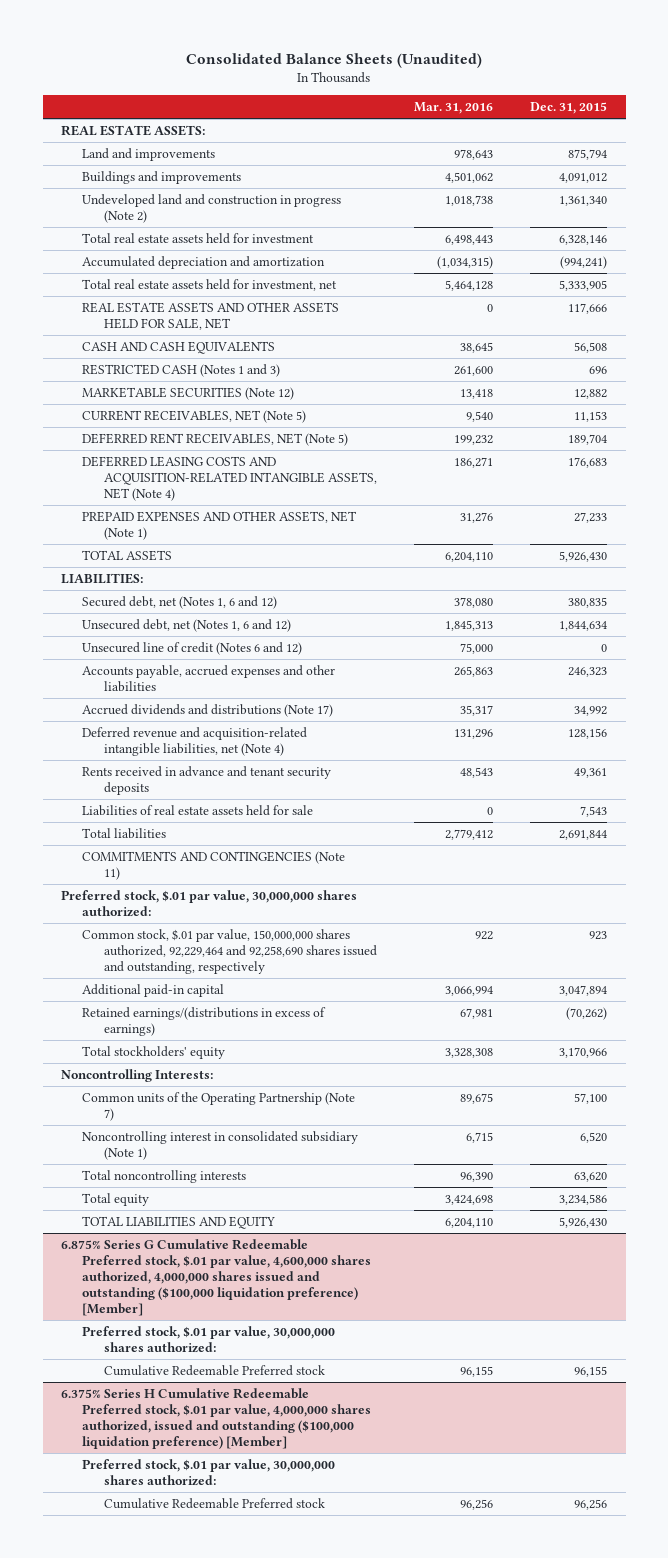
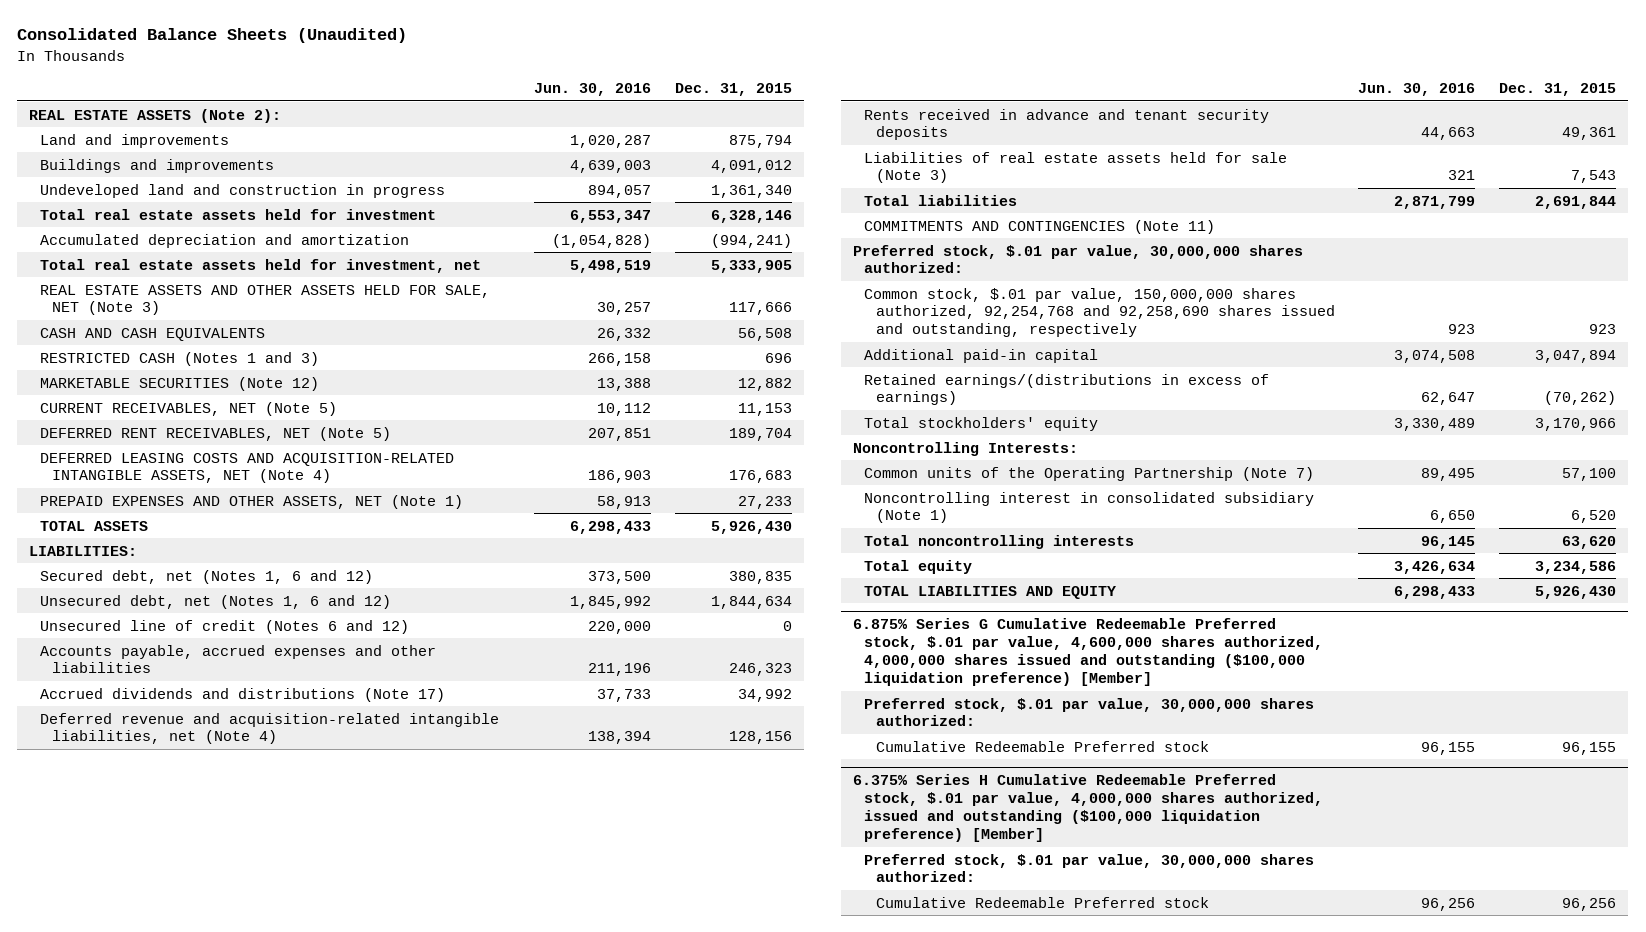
[414,102,494,115] Mar. 31, 2016 -> none
none -> [534,83,652,97] Jun. 30, 2016
[61,124,206,136] REAL ESTATE ASSETS: -> [29,108,282,123] REAL ESTATE ASSETS (Note 2):
[82,193,342,223] Undeveloped land and construction in progress (Note 2) -> [40,183,446,198] Undeveloped land and construction in progress
[82,301,340,330] REAL ESTATE ASSETS AND OTHER ASSETS HELD FOR SALE, NET -> [40,284,491,316] REAL ESTATE ASSETS AND OTHER ASSETS HELD FOR SALE, NET (Note 3)
[82,804,314,816] Liabilities of real estate assets held for sale -> [864,151,1288,184] Liabilities of real estate assets held for sale (Note 3)
[82,928,377,974] Common stock, $.01 par value, 150,000,000 shares authorized, 92,229,464 and 92,258,690 shares issued and outstanding, respectively -> [864,287,1335,338] Common stock, $.01 par value, 150,000,000 shares authorized, 92,254,768 and 92,258,690 shares issued and outstanding, respectively

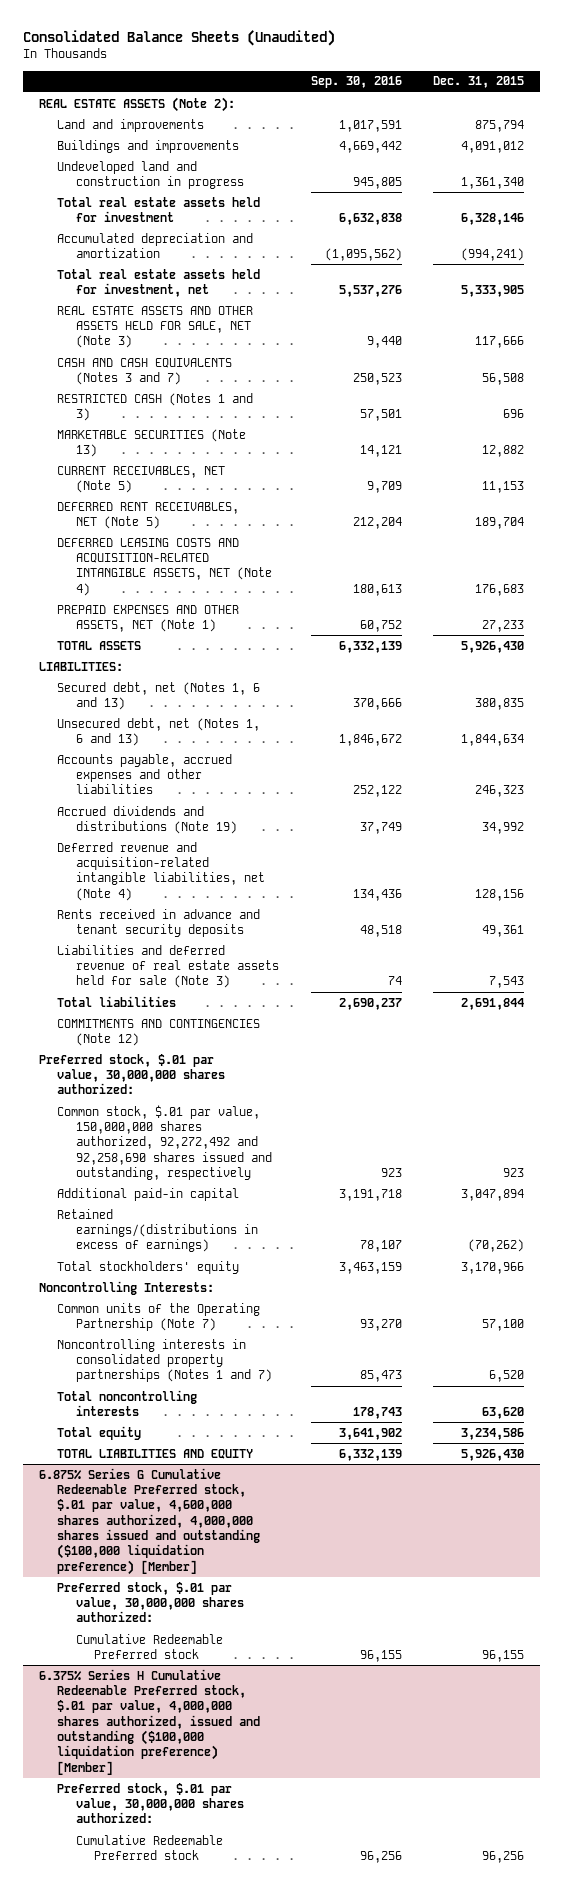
[534,83,652,97] Jun. 30, 2016 -> none
none -> [310,76,402,89] Sep. 30, 2016
[40,327,266,341] CASH AND CASH EQUIVALENTS -> [57,357,233,386] CASH AND CASH EQUIVALENTS (Notes 3 and 7)
[40,376,320,391] MARKETABLE SECURITIES (Note 12) -> [57,428,247,458] MARKETABLE SECURITIES (Note 13)
[40,619,410,634] Unsecured line of credit (Notes 6 and 12) -> none
[40,569,374,584] Secured debt, net (Notes 1, 6 and 12) -> [57,681,261,711] Secured debt, net (Notes 1, 6 and 13)
[40,594,392,609] Unsecured debt, net (Notes 1, 6 and 12) -> [57,717,261,747] Unsecured debt, net (Notes 1, 6 and 13)
[40,687,446,702] Accrued dividends and distributions (Note 17) -> [57,805,237,835] Accrued dividends and distributions (Note 19)
[864,151,1288,184] Liabilities of real estate assets held for sale (Note 3) -> [57,944,279,989] Liabilities and deferred revenue of real estate assets held for sale (Note 3)
[864,219,1216,234] COMMITMENTS AND CONTINGENCIES (Note 11) -> [57,1018,261,1047] COMMITMENTS AND CONTINGENCIES (Note 12)
[864,287,1335,338] Common stock, $.01 par value, 150,000,000 shares authorized, 92,254,768 and 92,258,690 shares issued and outstanding, respectively -> [57,1104,272,1181] Common stock, $.01 par value, 150,000,000 shares authorized, 92,272,492 and 92,258,690 shares issued and outstanding, respectively
[864,491,1315,524] Noncontrolling interest in consolidated subsidiary (Note 1) -> [57,1338,272,1383] Noncontrolling interests in consolidated property partnerships (Notes 1 and 7)

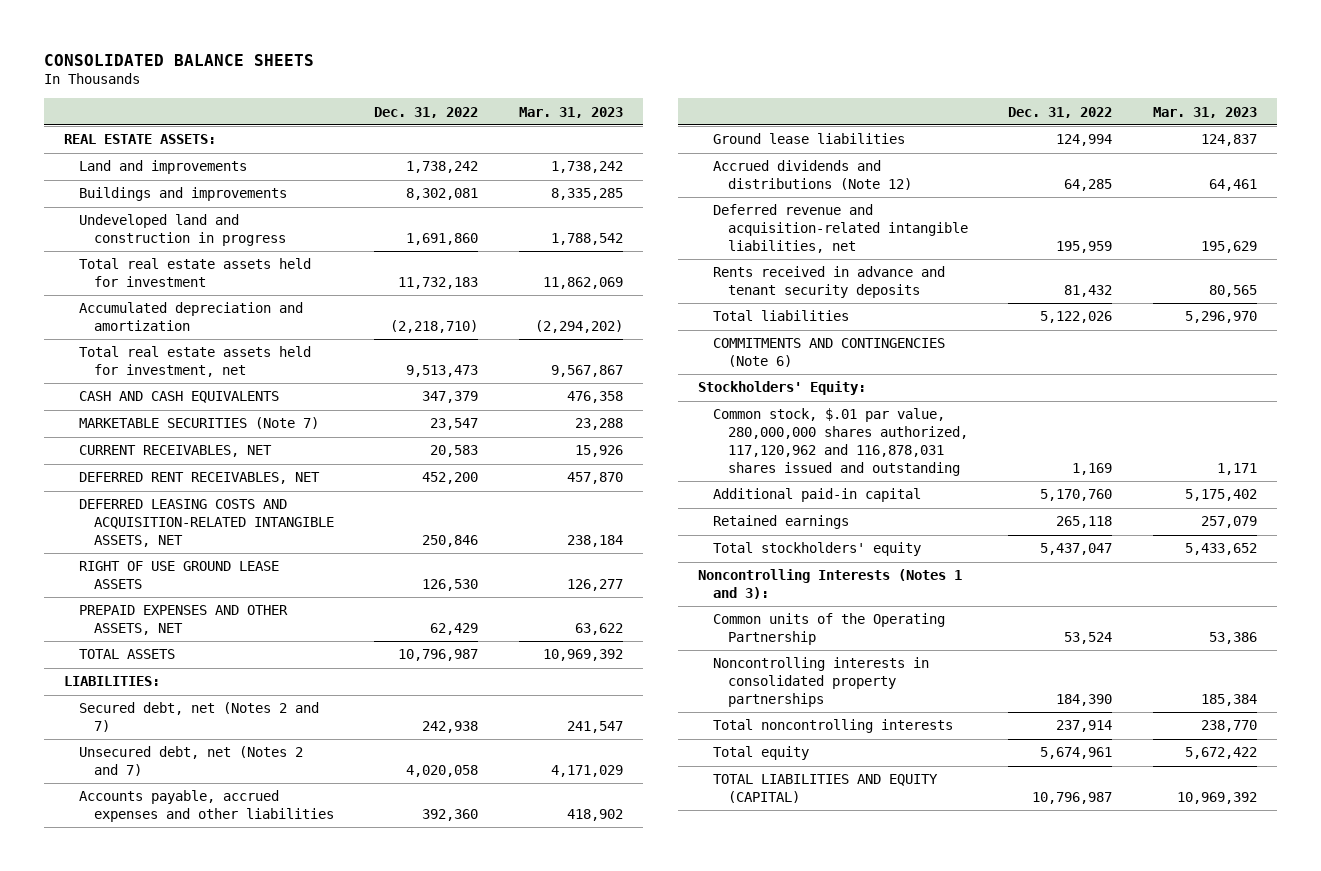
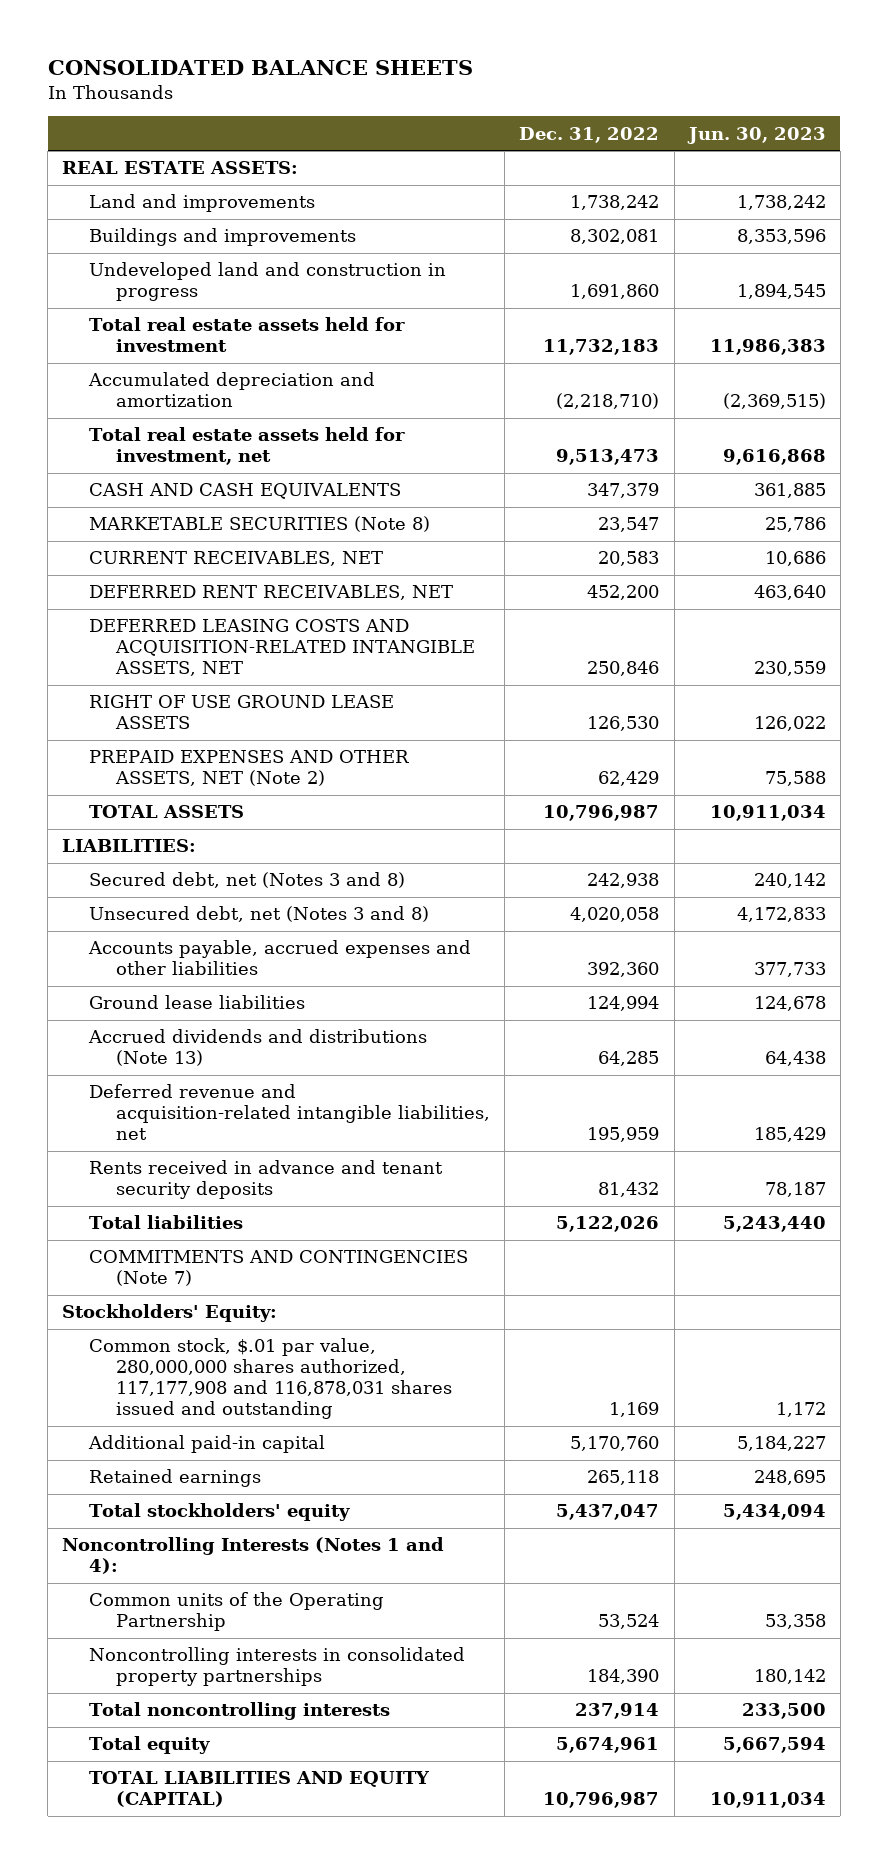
[518,106,623,118] Mar. 31, 2023 -> none
none -> [686,126,826,144] Jun. 30, 2023
[79,417,320,430] MARKETABLE SECURITIES (Note 7) -> [89,516,431,533] MARKETABLE SECURITIES (Note 8)
[79,605,289,636] PREPAID EXPENSES AND OTHER ASSETS, NET -> [89,750,410,787] PREPAID EXPENSES AND OTHER ASSETS, NET (Note 2)
[79,702,320,733] Secured debt, net (Notes 2 and 7) -> [89,872,406,889] Secured debt, net (Notes 3 and 8)
[79,746,304,777] Unsecured debt, net (Notes 2 and 7) -> [89,906,430,923] Unsecured debt, net (Notes 3 and 8)
[712,160,912,191] Accrued dividends and distributions (Note 12) -> [88,1029,428,1067] Accrued dividends and distributions (Note 13)
[712,338,945,368] COMMITMENTS AND CONTINGENCIES (Note 6) -> [89,1250,469,1287] COMMITMENTS AND CONTINGENCIES (Note 7)
[712,408,968,476] Common stock, $.01 par value, 280,000,000 shares authorized, 117,120,962 and 116,878,031 shares issued and outstanding -> [89,1338,453,1420] Common stock, $.01 par value, 280,000,000 shares authorized, 117,177,908 and 116,878,031 shares issued and outstanding
[698,569,963,600] Noncontrolling Interests (Notes 1 and 3): -> [62,1537,445,1575] Noncontrolling Interests (Notes 1 and 4):

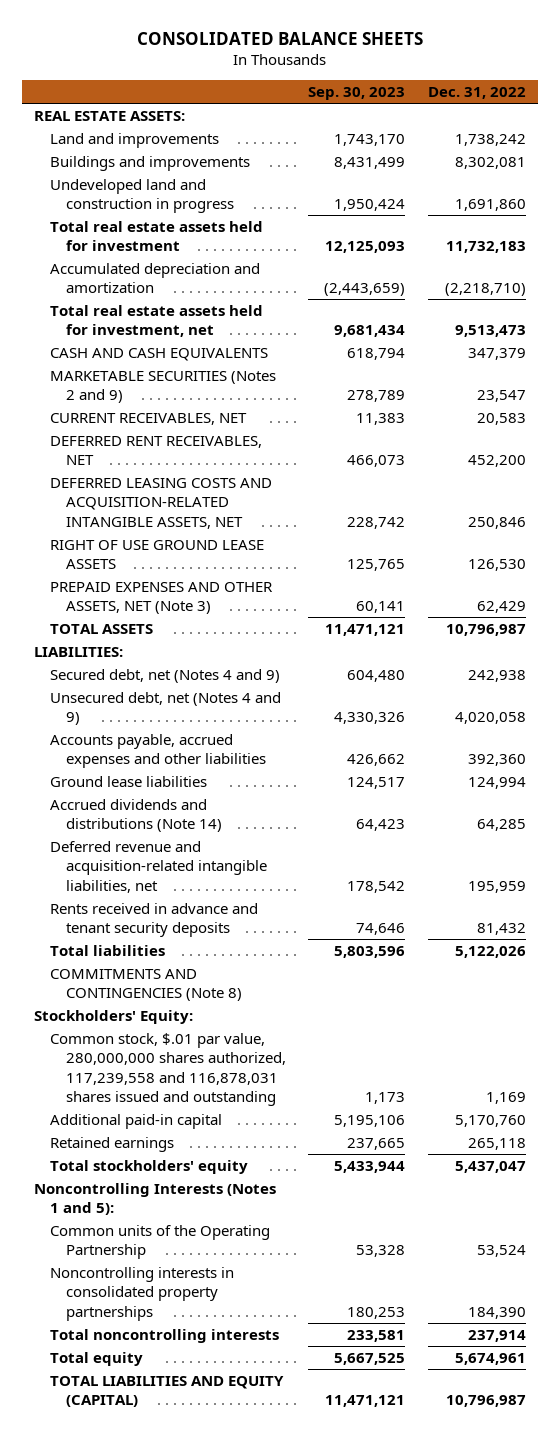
[686,126,826,144] Jun. 30, 2023 -> none
none -> [308,87,406,101] Sep. 30, 2023
[89,516,431,533] MARKETABLE SECURITIES (Note 8) -> [49,370,276,404] MARKETABLE SECURITIES (Notes 2 and 9)
[89,750,410,787] PREPAID EXPENSES AND OTHER ASSETS, NET (Note 2) -> [49,581,273,615] PREPAID EXPENSES AND OTHER ASSETS, NET (Note 3)
[89,872,406,889] Secured debt, net (Notes 3 and 8) -> [49,668,280,683] Secured debt, net (Notes 4 and 9)
[89,906,430,923] Unsecured debt, net (Notes 3 and 8) -> [49,691,281,726] Unsecured debt, net (Notes 4 and 9)
[88,1029,428,1067] Accrued dividends and distributions (Note 13) -> [49,798,222,833] Accrued dividends and distributions (Note 14)
[89,1250,469,1287] COMMITMENTS AND CONTINGENCIES (Note 7) -> [49,968,242,1002] COMMITMENTS AND CONTINGENCIES (Note 8)
[89,1338,453,1420] Common stock, $.01 par value, 280,000,000 shares authorized, 117,177,908 and 116,878,031 shares issued and outstanding -> [49,1032,286,1106] Common stock, $.01 par value, 280,000,000 shares authorized, 117,239,558 and 116,878,031 shares issued and outstanding
[62,1537,445,1575] Noncontrolling Interests (Notes 1 and 4): -> [33,1182,276,1216] Noncontrolling Interests (Notes 1 and 5):

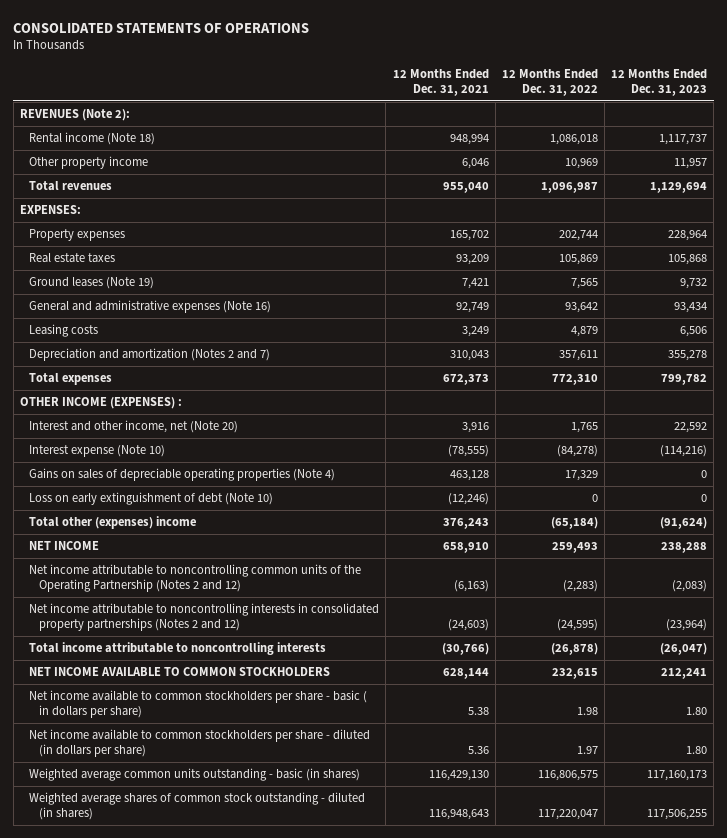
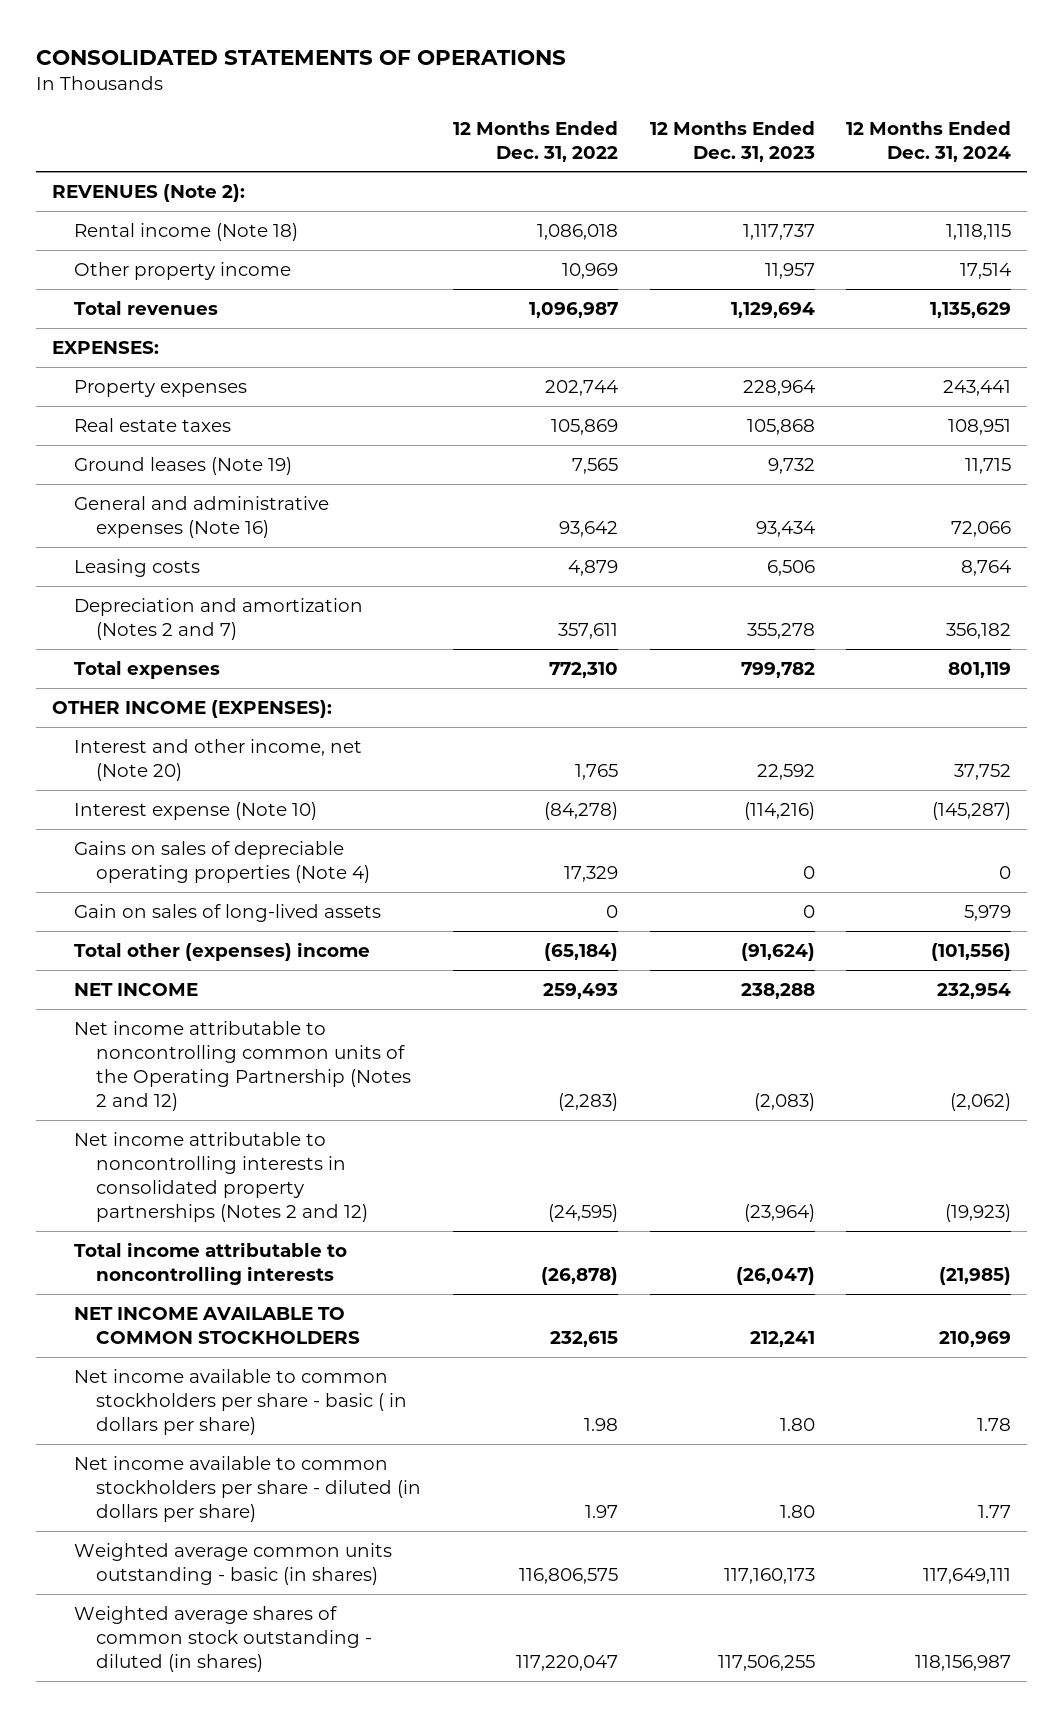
[392,69,489,96] 12 Months Ended Dec. 31, 2021 -> none
none -> [846,120,1012,162] 12 Months Ended Dec. 31, 2024
[19,397,182,410] OTHER INCOME (EXPENSES) : -> [51,699,332,718] OTHER INCOME (EXPENSES):
[29,492,274,506] Loss on early extinguishment of debt (Note 10) -> none
none -> [74,903,382,922] Gain on sales of long-lived assets

